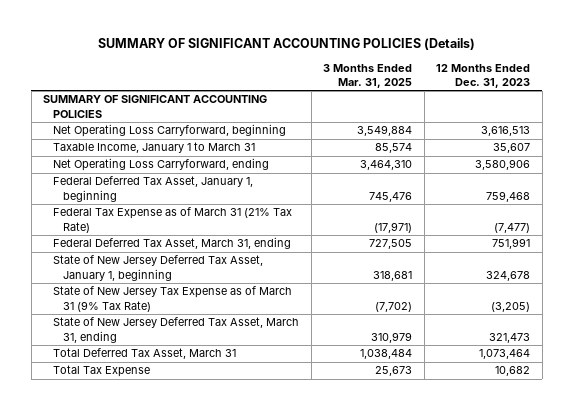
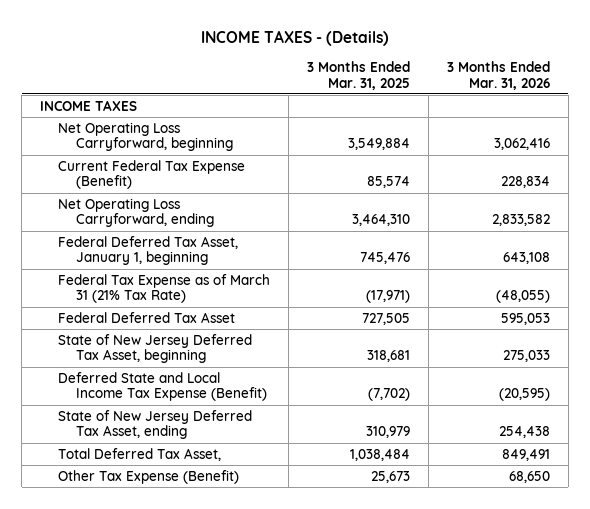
[97,38,475,51] SUMMARY OF SIGNIFICANT ACCOUNTING POLICIES (Details) -> [200,29,389,46] INCOME TAXES - (Details)
[436,63,531,88] 12 Months Ended Dec. 31, 2023 -> none
none -> [446,61,550,90] 3 Months Ended Mar. 31, 2026
[43,95,268,118] SUMMARY OF SIGNIFICANT ACCOUNTING POLICIES -> none
none -> [40,99,138,111] INCOME TAXES
[53,142,256,154] Taxable Income, January 1 to March 31 -> [58,159,246,190] Current Federal Tax Expense (Benefit)
[53,237,292,250] Federal Deferred Tax Asset, March 31, ending -> [58,311,236,323] Federal Deferred Tax Asset
[53,255,264,281] State of New Jersey Deferred Tax Asset, January 1, beginning -> [58,333,253,364] State of New Jersey Deferred Tax Asset, beginning
[53,286,293,312] State of New Jersey Tax Expense as of March 31 (9% Tax Rate) -> [58,371,267,402] Deferred State and Local Income Tax Expense (Benefit)
[53,317,300,343] State of New Jersey Deferred Tax Asset, March 31, ending -> [58,409,253,440] State of New Jersey Deferred Tax Asset, ending
[53,348,237,360] Total Deferred Tax Asset, March 31 -> [58,447,222,461] Total Deferred Tax Asset,
[53,365,151,378] Total Tax Expense -> [58,469,240,484] Other Tax Expense (Benefit)

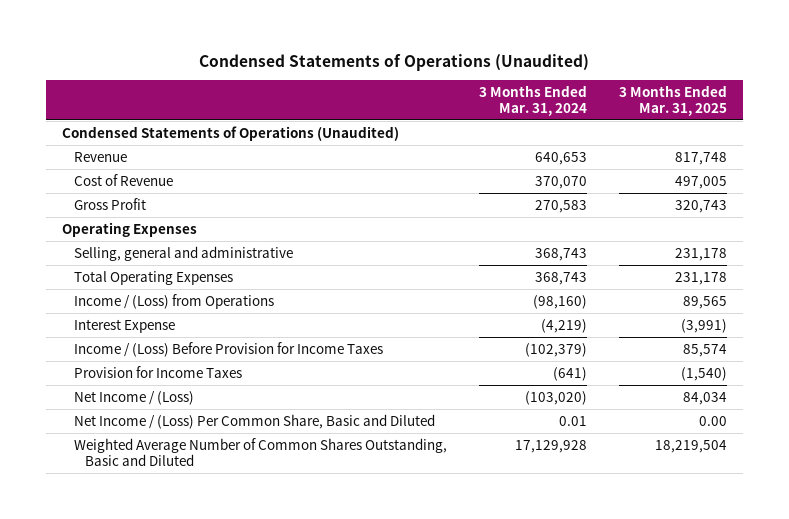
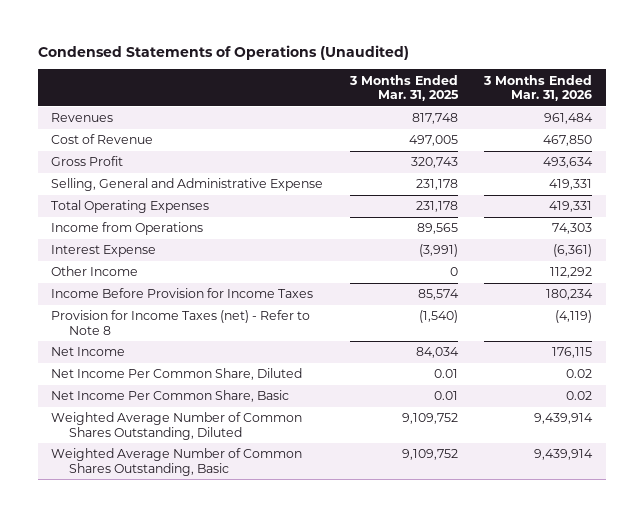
[478,84,587,116] 3 Months Ended Mar. 31, 2024 -> none
none -> [483,74,593,101] 3 Months Ended Mar. 31, 2026
[62,125,400,141] Condensed Statements of Operations (Unaudited) -> none
[73,151,127,162] Revenue -> [51,113,114,123] Revenues
[62,221,198,237] Operating Expenses -> none
[73,245,293,261] Selling, general and administrative -> [51,178,324,192] Selling, General and Administrative Expense
[73,293,274,309] Income / (Loss) from Operations -> [51,222,204,236] Income from Operations
none -> [51,266,139,277] Other Income
[73,341,383,357] Income / (Loss) Before Provision for Income Taxes -> [51,288,314,299] Income Before Provision for Income Taxes
[73,365,242,378] Provision for Income Taxes -> [51,310,311,335] Provision for Income Taxes (net) - Refer to Note 8
[73,390,194,405] Net Income / (Loss) -> [51,347,126,357] Net Income
[73,413,435,429] Net Income / (Loss) Per Common Share, Basic and Diluted -> [51,368,303,381] Net Income Per Common Share, Diluted
[698,415,727,426] 0.00 -> [433,369,458,379] 0.01
none -> [51,390,290,403] Net Income Per Common Share, Basic
[73,437,447,466] Weighted Average Number of Common Shares Outstanding, Basic and Diluted -> [51,412,303,440] Weighted Average Number of Common Shares Outstanding, Diluted
[654,439,727,453] 18,219,504 -> [401,413,458,425] 9,109,752
none -> [51,448,303,476] Weighted Average Number of Common Shares Outstanding, Basic

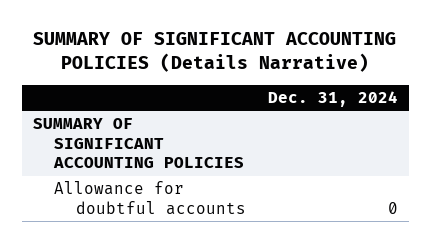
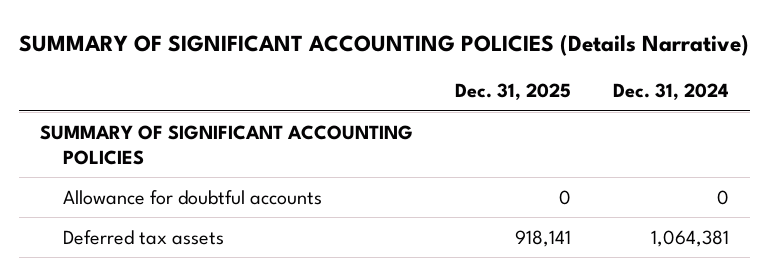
none -> [455,83,572,101] Dec. 31, 2025
none -> [62,229,224,245] Deferred tax assets

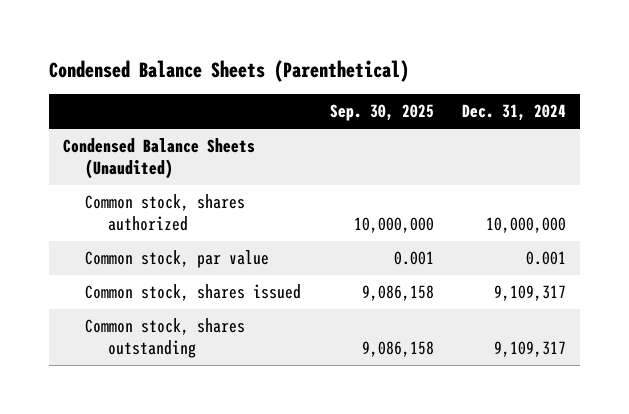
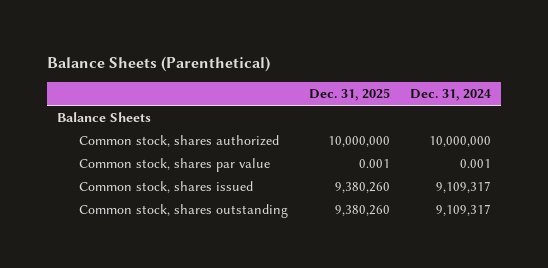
[49,59,410,82] Condensed Balance Sheets (Parenthetical) -> [46,56,270,73] Balance Sheets (Parenthetical)
[329,104,434,122] Sep. 30, 2025 -> none
none -> [308,88,390,102] Dec. 31, 2025
[63,138,256,180] Condensed Balance Sheets (Unaudited) -> [56,112,151,123] Balance Sheets
[85,250,270,269] Common stock, par value -> [78,158,270,173] Common stock, shares par value

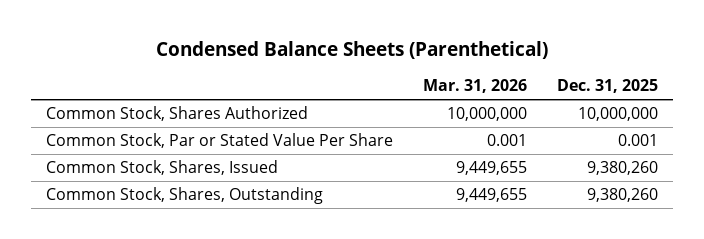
[46,56,270,73] Balance Sheets (Parenthetical) -> [155,40,548,59] Condensed Balance Sheets (Parenthetical)
[410,89,492,102] Dec. 31, 2024 -> none
none -> [422,79,527,94] Mar. 31, 2026
[56,112,151,123] Balance Sheets -> none
[78,135,279,148] Common stock, shares authorized -> [45,106,308,122] Common Stock, Shares Authorized
[78,158,270,173] Common stock, shares par value -> [45,133,393,149] Common Stock, Par or Stated Value Per Share
[78,181,253,194] Common stock, shares issued -> [45,160,278,176] Common Stock, Shares, Issued
[78,204,288,219] Common stock, shares outstanding -> [45,187,323,205] Common Stock, Shares, Outstanding

